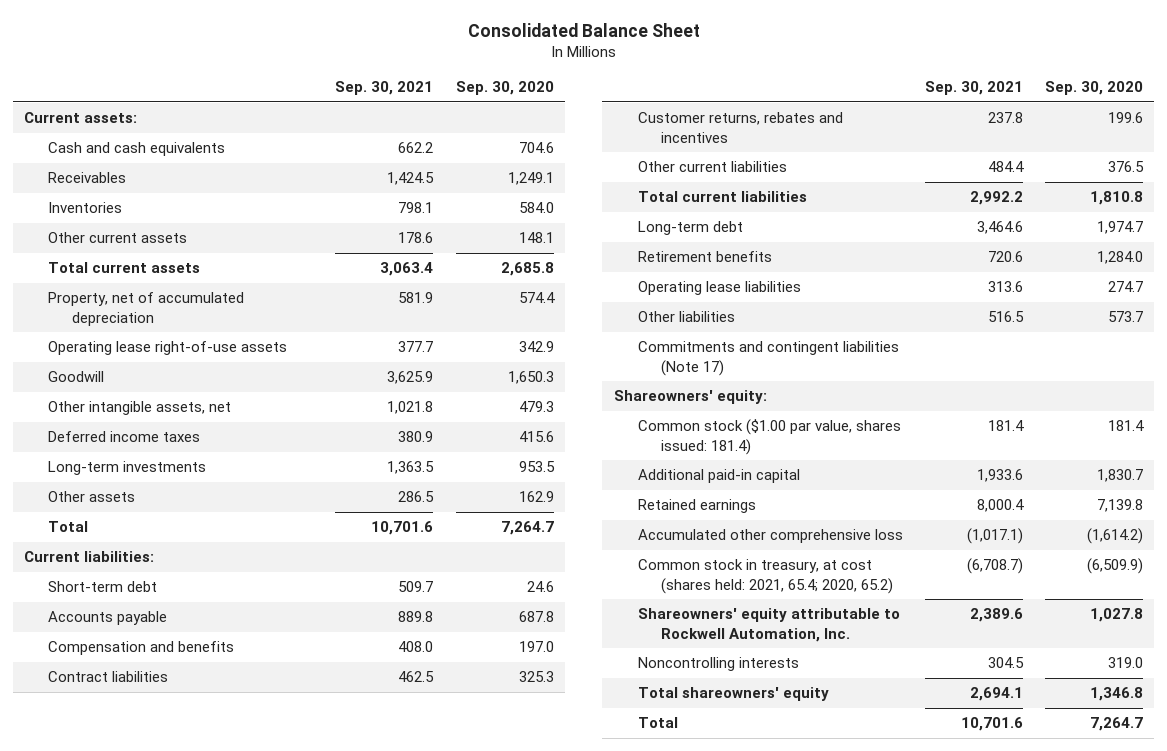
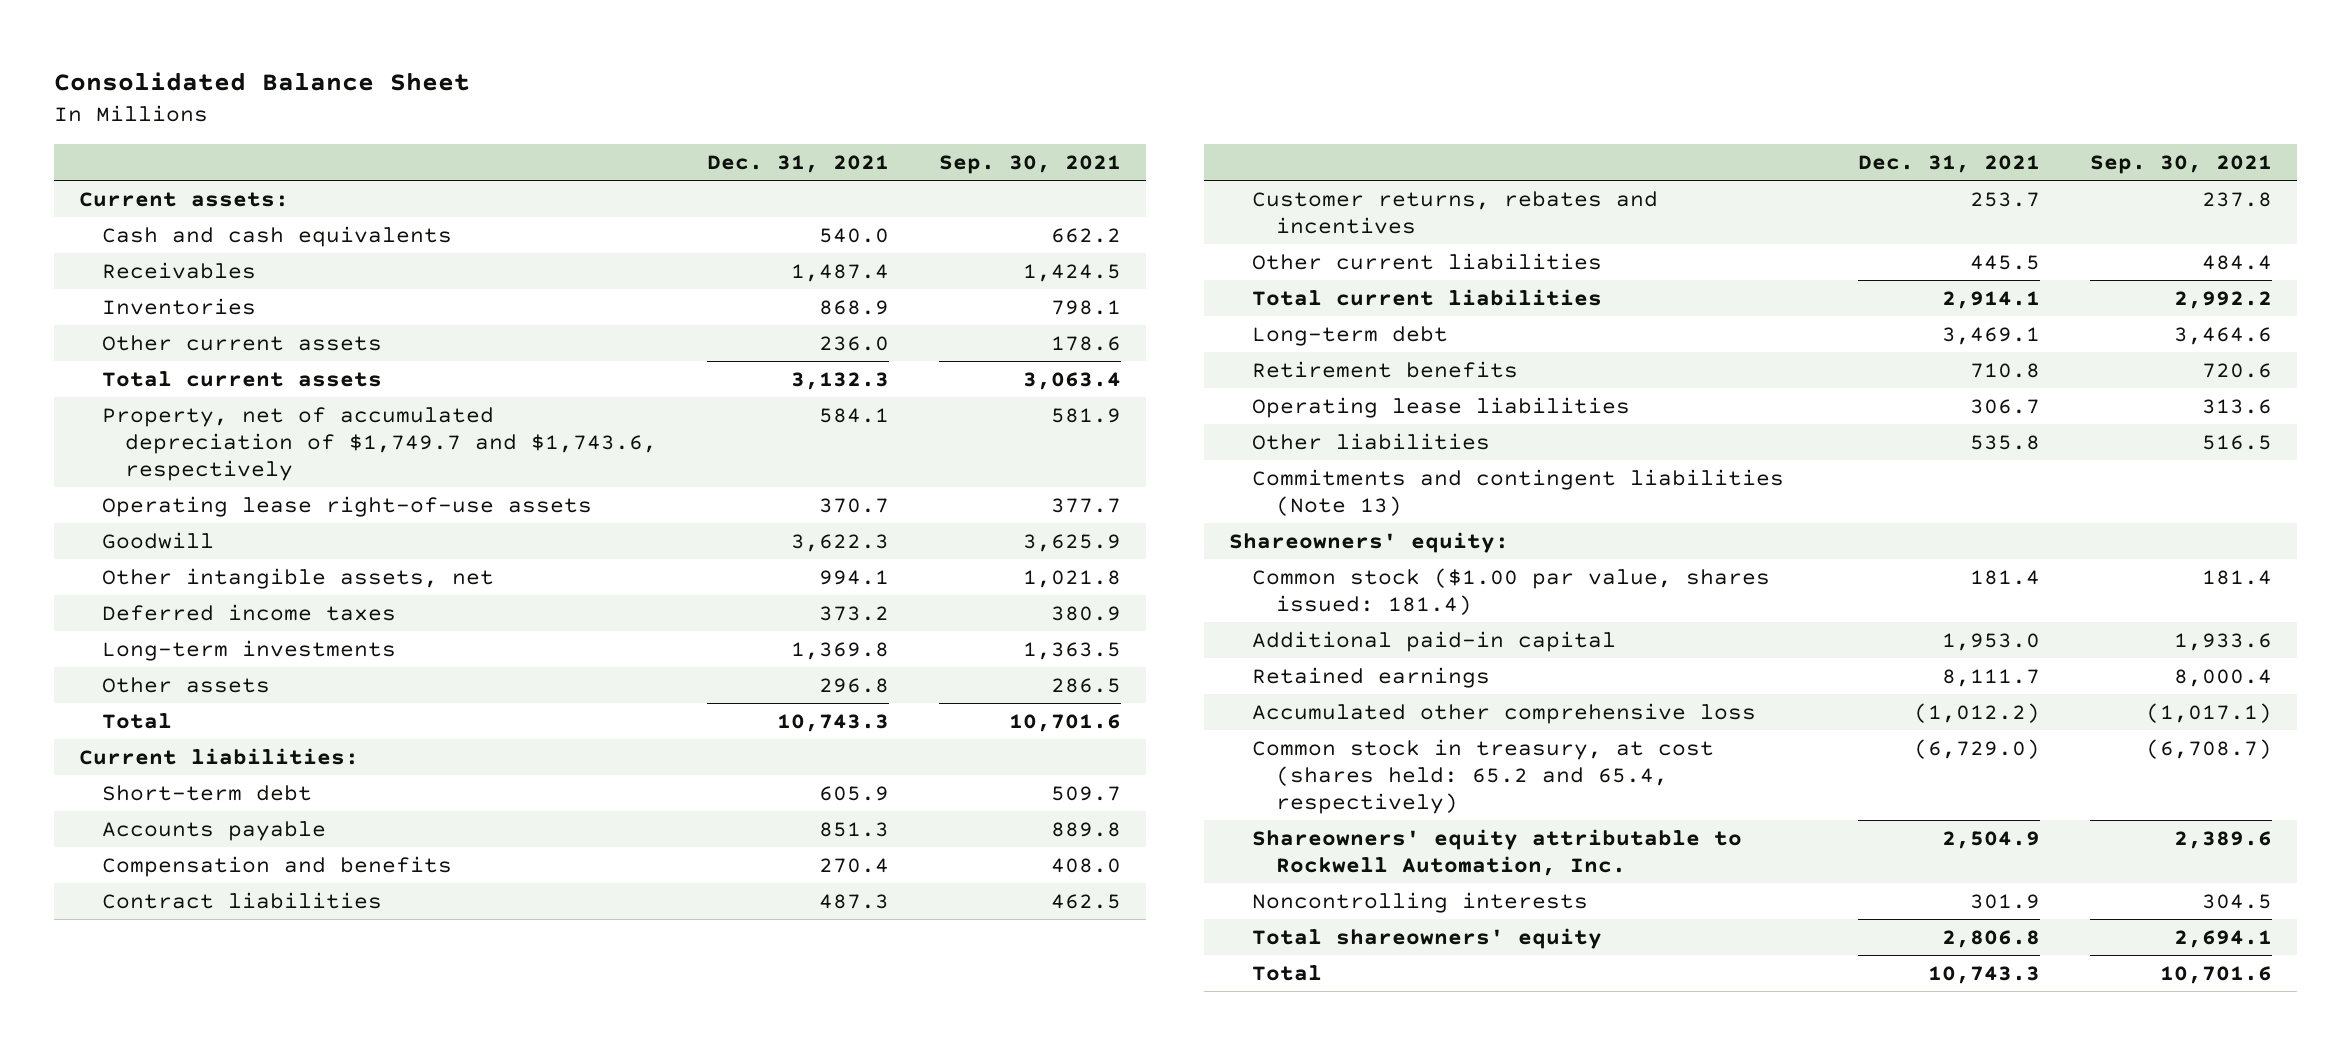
[455,81,554,96] Sep. 30, 2020 -> none
none -> [707,154,890,173] Dec. 31, 2021
[48,292,245,326] Property, net of accumulated depreciation -> [102,407,658,481] Property, net of accumulated depreciation of $1,749.7 and $1,743.6, respectively
[637,341,899,376] Commitments and contingent liabilities (Note 17) -> [1252,469,1785,516] Commitments and contingent liabilities (Note 13)
[637,559,894,594] Common stock in treasury, at cost (shares held: 2021, 65.4; 2020, 65.2) -> [1252,739,1715,814] Common stock in treasury, at cost (shares held: 65.2 and 65.4, respectively)

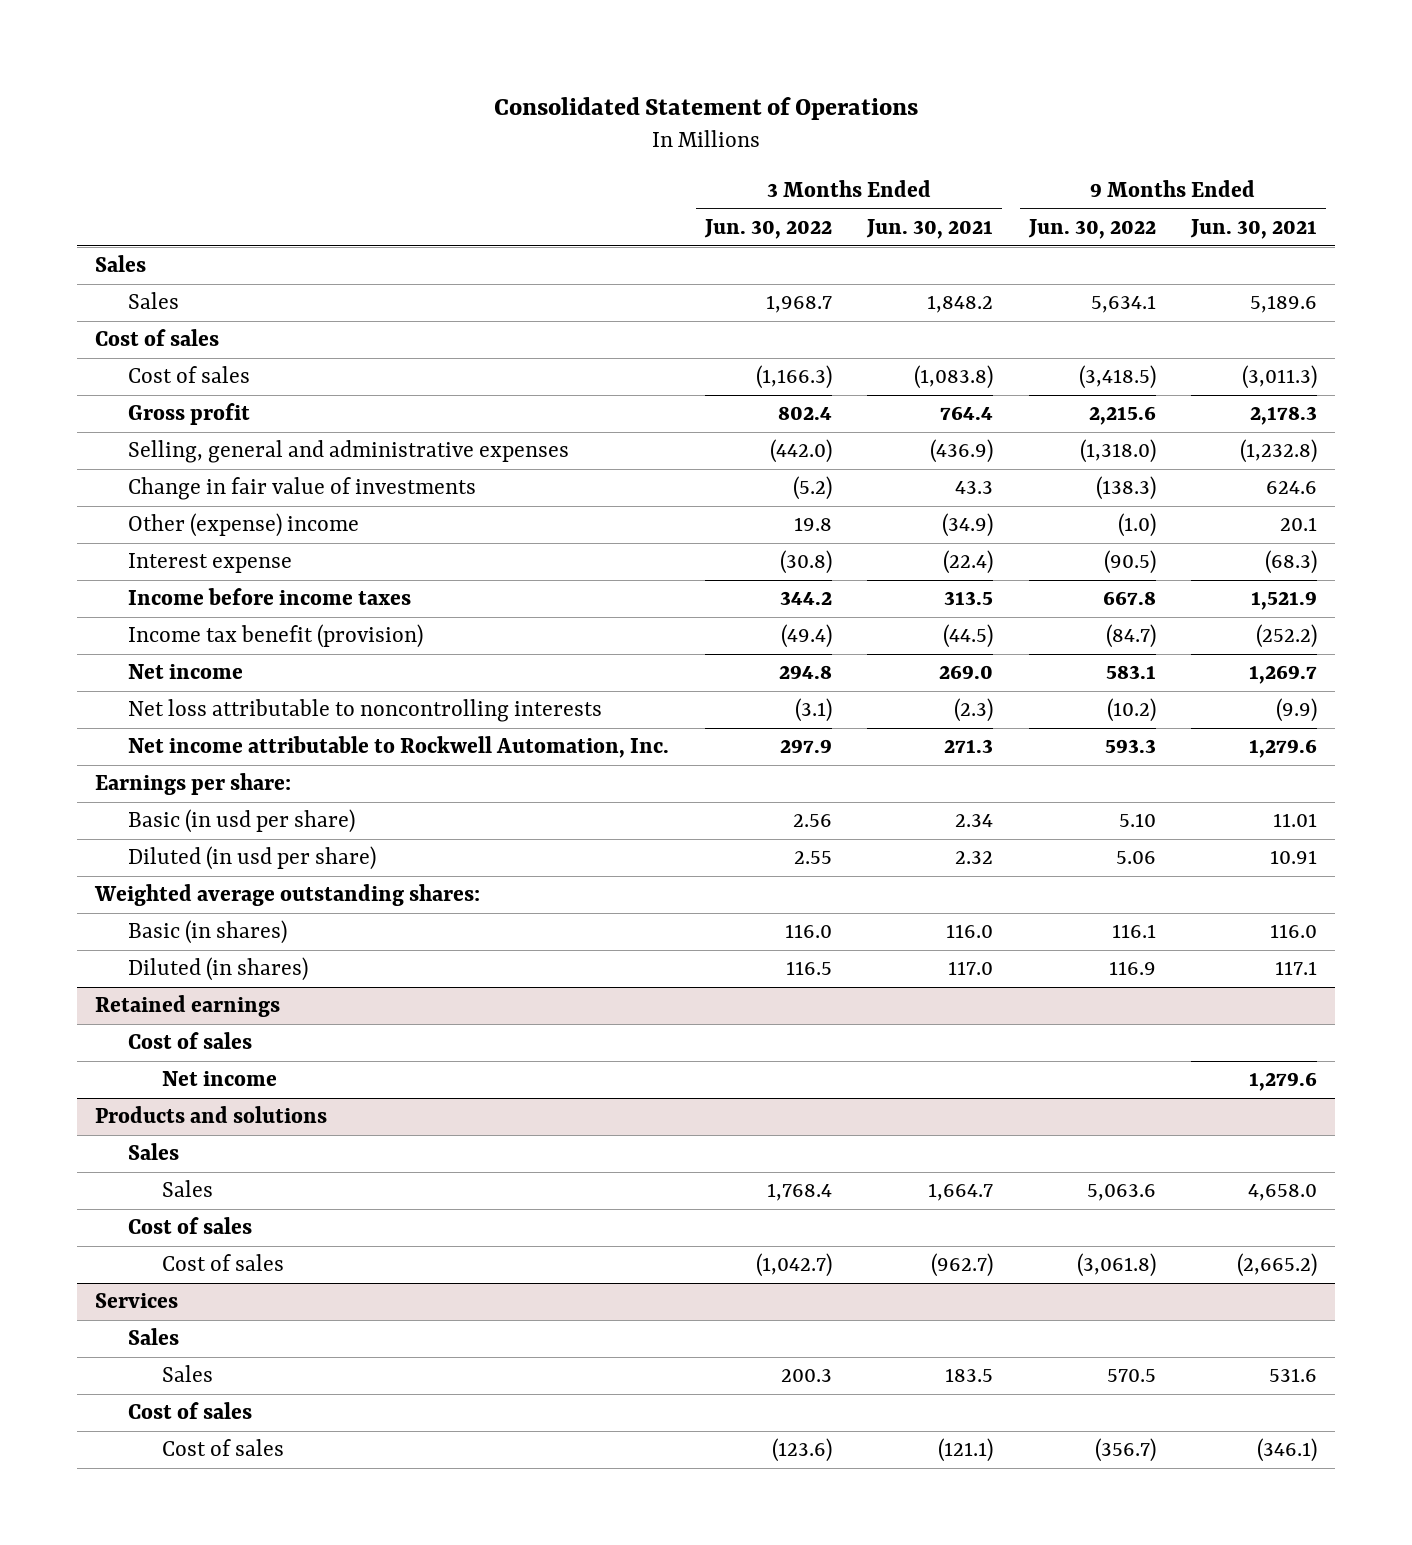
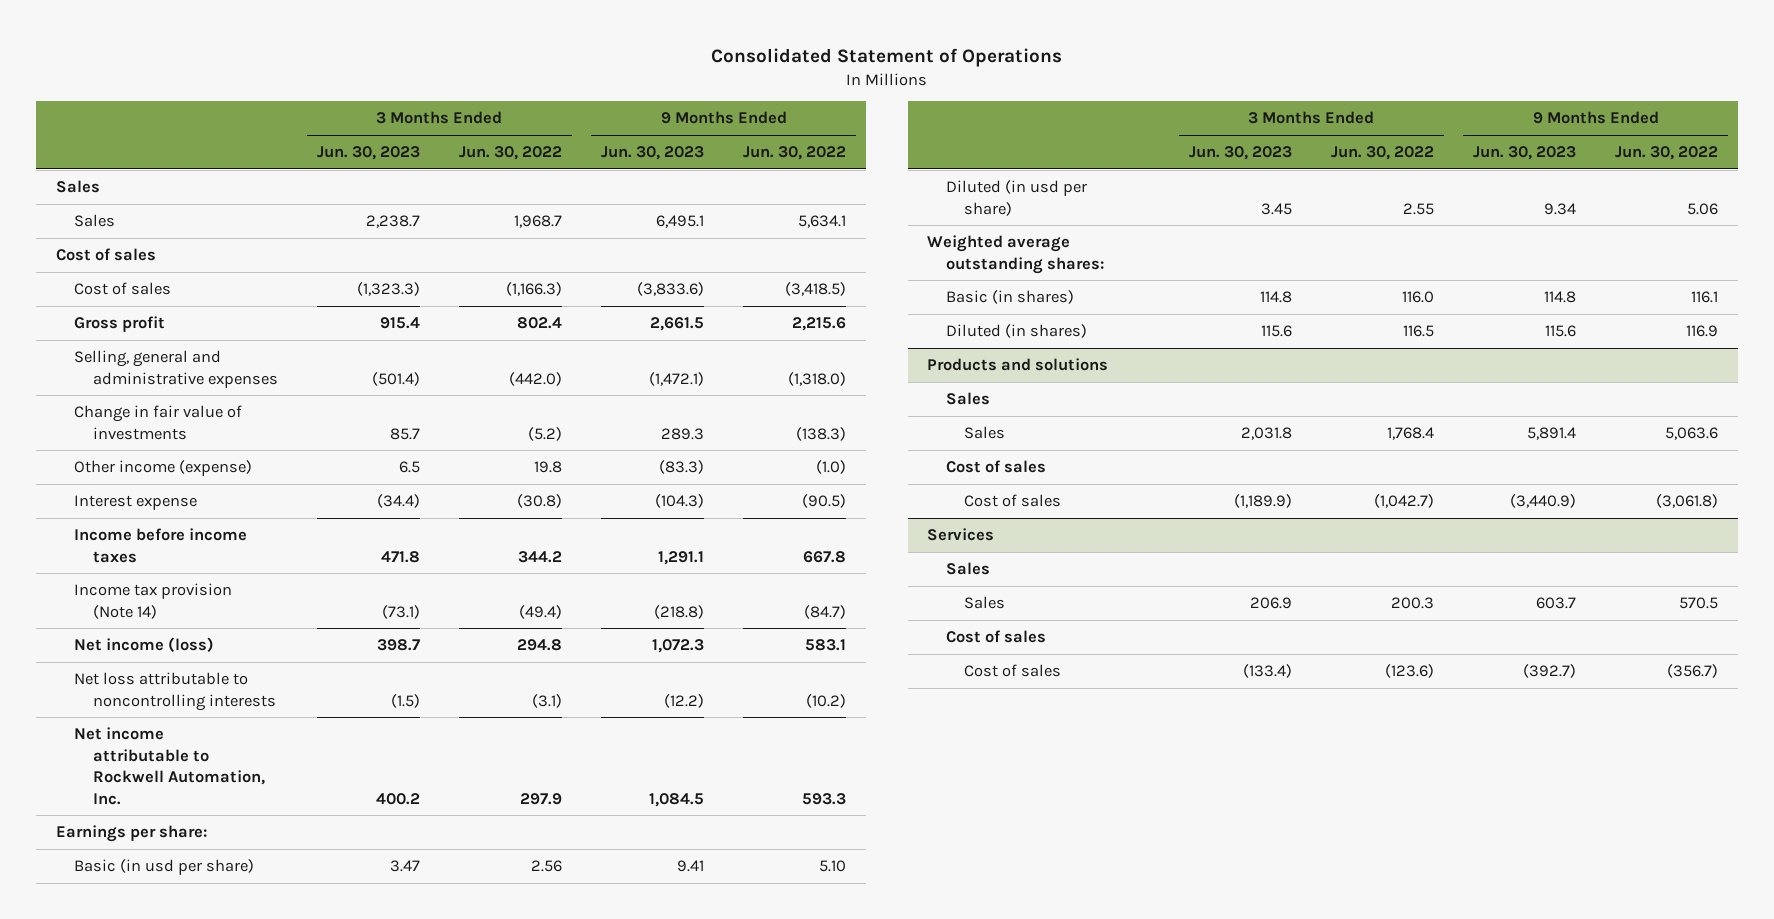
[866,219,994,240] Jun. 30, 2021 -> none
[1190,219,1318,240] Jun. 30, 2021 -> none
none -> [316,146,420,161] Jun. 30, 2023
none -> [601,146,705,161] Jun. 30, 2023
[128,513,360,538] Other (expense) income -> [74,460,253,477] Other income (expense)
[128,624,424,649] Income tax benefit (provision) -> [74,583,233,619] Income tax provision (Note 14)
[128,664,244,680] Net income -> [74,637,215,653] Net income (loss)
[94,995,280,1018] Retained earnings -> none
[128,1032,253,1050] Cost of sales -> none
[162,1071,278,1087] Net income -> none

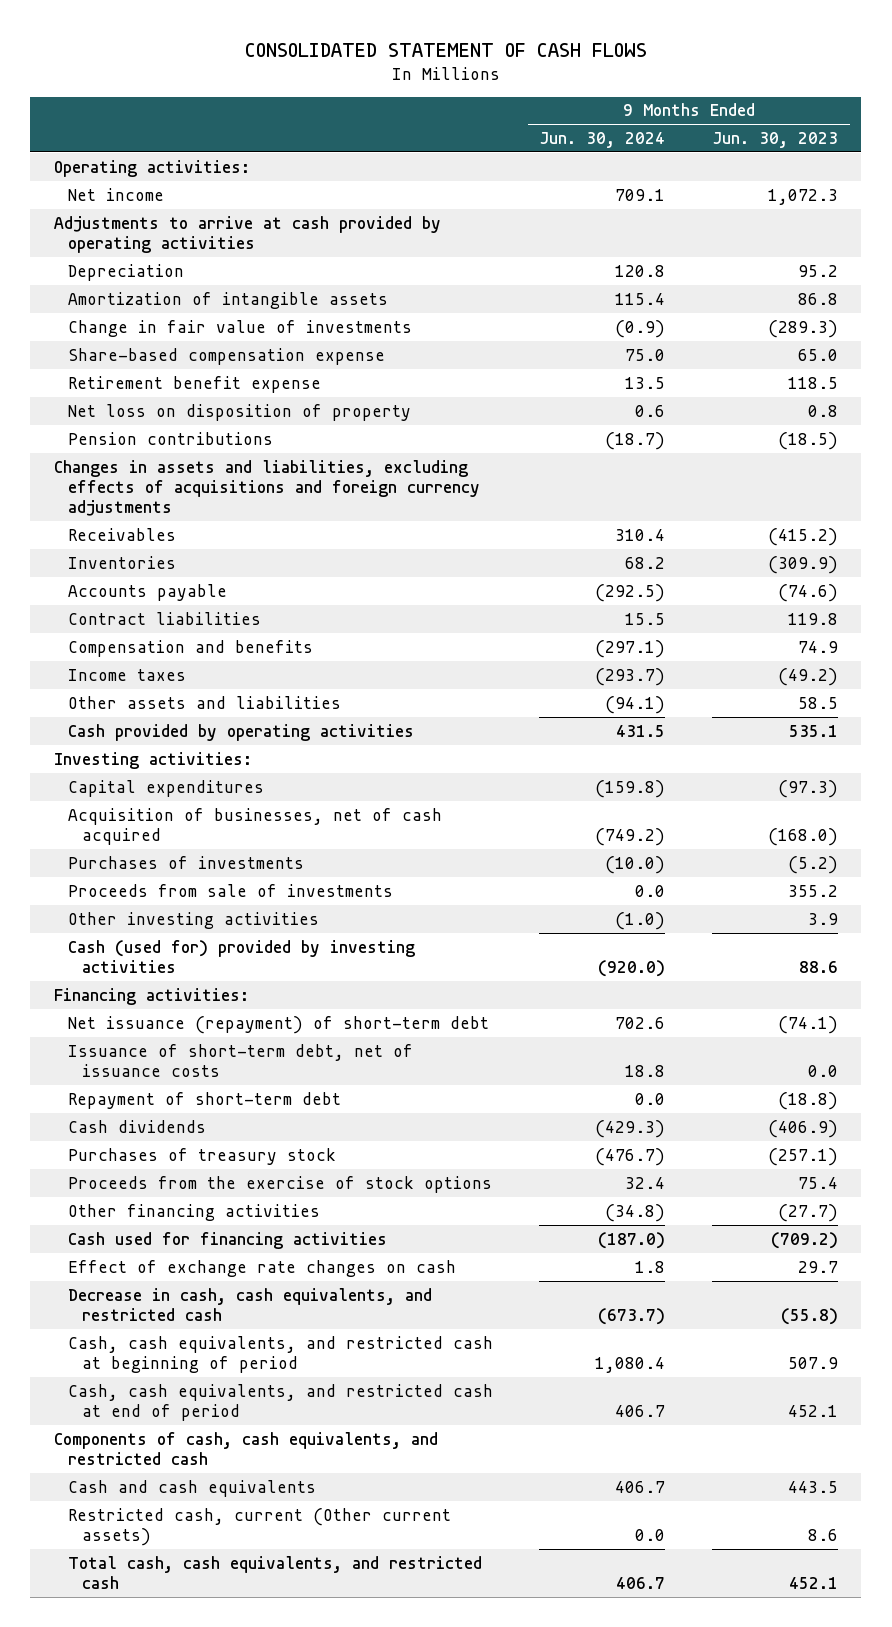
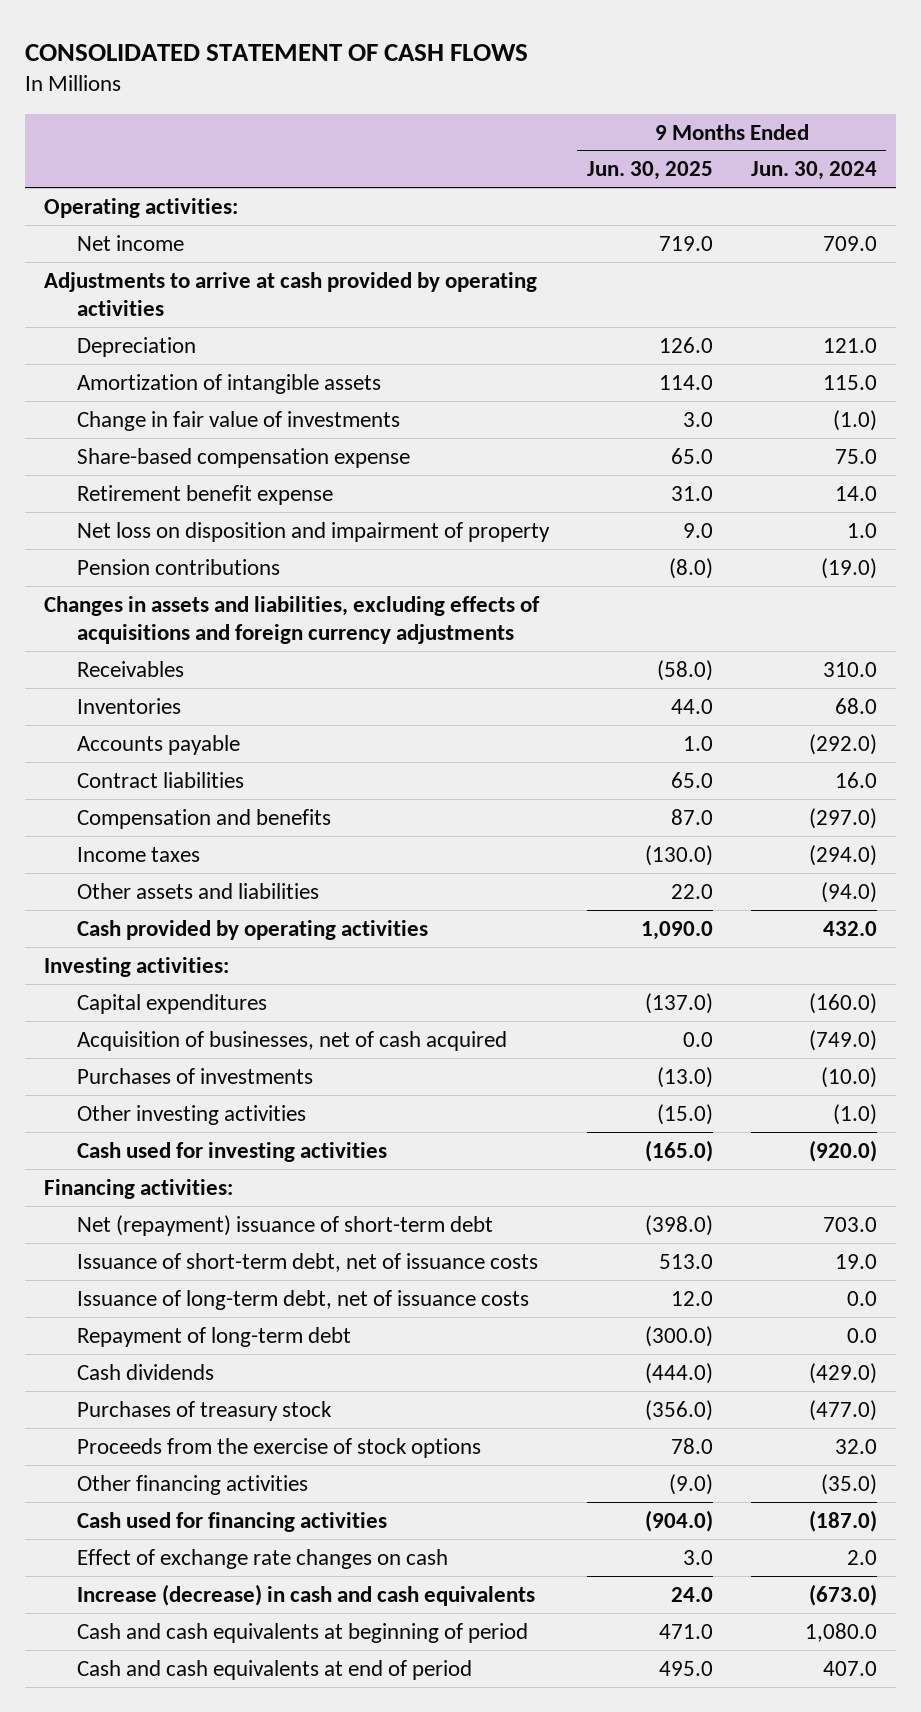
[712,131,839,148] Jun. 30, 2023 -> none
none -> [586,161,713,181] Jun. 30, 2025
[615,188,666,201] 709.1 -> [822,235,877,251] 709.0
[615,264,666,277] 120.8 -> [822,337,877,353] 121.0
[615,292,666,305] 115.4 -> [822,374,877,390] 115.0
[615,319,666,338] (0.9) -> [832,409,877,431] (1.0)
[625,376,666,389] 13.5 -> [834,485,877,501] 14.0
[67,403,411,421] Net loss on disposition of property -> [76,521,550,542] Net loss on disposition and impairment of property
[635,404,666,417] 0.6 -> [846,522,877,538] 1.0
[605,431,666,450] (18.7) -> [820,557,877,579] (19.0)
[615,528,666,541] 310.4 -> [822,661,877,677] 310.0
[625,556,666,569] 68.2 -> [834,697,877,714] 68.0
[595,583,666,602] (292.5) -> [808,733,877,755] (292.0)
[625,612,666,625] 15.5 -> [834,771,877,788] 16.0
[595,639,666,658] (297.1) -> [808,807,877,829] (297.0)
[595,667,666,686] (293.7) -> [808,844,877,866] (294.0)
[605,695,666,714] (94.1) -> [820,881,877,903] (94.0)
[616,724,666,737] 431.5 -> [822,920,877,936] 432.0
[595,779,666,798] (159.8) -> [808,992,877,1014] (160.0)
[595,827,666,846] (749.2) -> [808,1029,877,1051] (749.0)
[67,883,393,897] Proceeds from sale of investments -> none
[67,939,415,973] Cash (used for) provided by investing activities -> [76,1141,387,1162] Cash used for investing activities
[67,1015,489,1034] Net issuance (repayment) of short-term debt -> [76,1214,493,1236] Net (repayment) issuance of short-term debt
[615,1016,666,1029] 702.6 -> [822,1216,877,1232] 703.0
[625,1064,666,1077] 18.8 -> [834,1253,877,1269] 19.0
none -> [76,1289,529,1310] Issuance of long-term debt, net of issuance costs
[67,1091,341,1109] Repayment of short-term debt -> [76,1326,351,1347] Repayment of long-term debt
[595,1119,666,1138] (429.3) -> [808,1362,877,1384] (429.0)
[595,1147,666,1166] (476.7) -> [808,1399,877,1421] (477.0)
[625,1176,666,1189] 32.4 -> [834,1438,877,1454] 32.0
[605,1203,666,1222] (34.8) -> [820,1473,877,1495] (35.0)
[53,1431,438,1465] Components of cash, cash equivalents, and restricted cash -> none
[67,1479,316,1497] Cash and cash equivalents -> none
[67,1507,451,1546] Restricted cash, current (Other current assets) -> none
[67,1555,482,1589] Total cash, cash equivalents, and restricted cash -> none
[635,1260,666,1273] 1.8 -> [846,1549,877,1565] 2.0
[67,1287,432,1321] Decrease in cash, cash equivalents, and restricted cash -> [76,1583,535,1606] Increase (decrease) in cash and cash equivalents
[598,1307,666,1325] (673.7) -> [808,1583,877,1606] (673.0)
[67,1335,493,1373] Cash, cash equivalents, and restricted cash at beginning of period -> [76,1622,528,1643] Cash and cash equivalents at beginning of period
[595,1356,666,1373] 1,080.4 -> [804,1622,877,1642] 1,080.0
[67,1383,493,1421] Cash, cash equivalents, and restricted cash at end of period -> [76,1659,472,1680] Cash and cash equivalents at end of period
[615,1404,666,1417] 406.7 -> [822,1660,877,1676] 407.0

